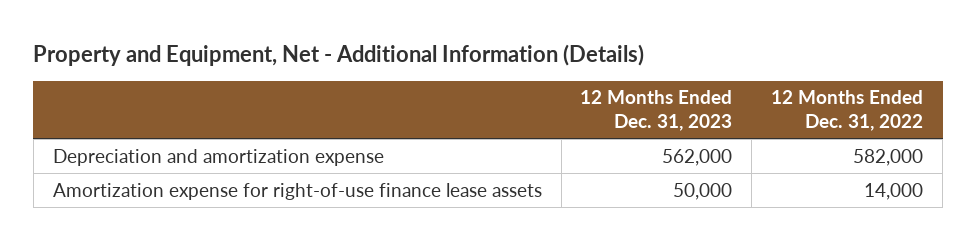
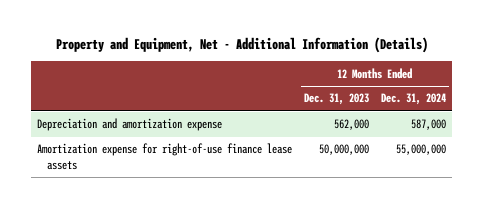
[771,90,924,132] 12 Months Ended Dec. 31, 2022 -> none
none -> [381,93,447,106] Dec. 31, 2024
[673,182,733,200] 50,000 -> [319,144,370,156] 50,000,000

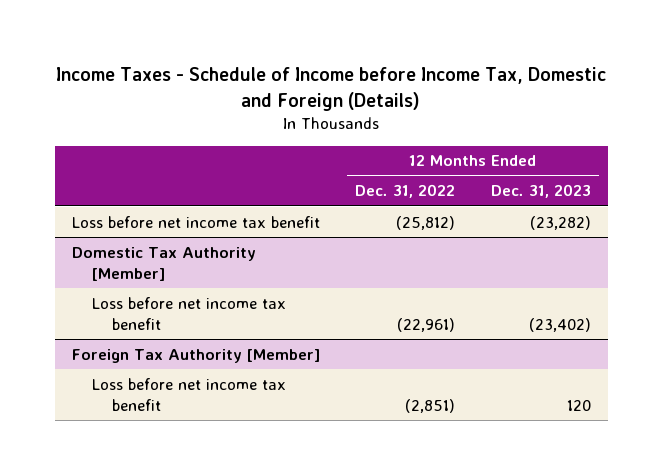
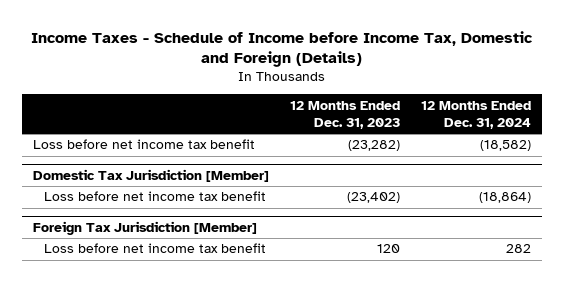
[355,184,456,199] Dec. 31, 2022 -> none
none -> [421,100,532,129] 12 Months Ended Dec. 31, 2024
[72,246,257,281] Domestic Tax Authority [Member] -> [32,168,269,182] Domestic Tax Jurisdiction [Member]
[72,348,321,363] Foreign Tax Authority [Member] -> [32,220,257,235] Foreign Tax Jurisdiction [Member]

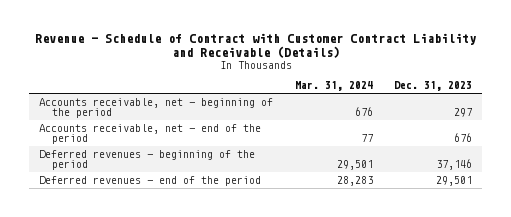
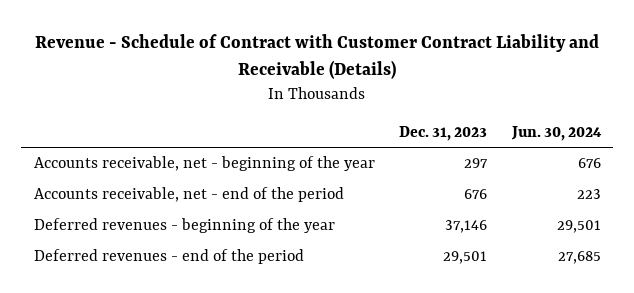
[294,81,373,92] Mar. 31, 2024 -> none
none -> [510,125,602,141] Jun. 30, 2024
[39,97,274,119] Accounts receivable, net - beginning of the period -> [33,156,375,172] Accounts receivable, net - beginning of the year
[39,149,256,171] Deferred revenues - beginning of the period -> [33,218,335,234] Deferred revenues - beginning of the year

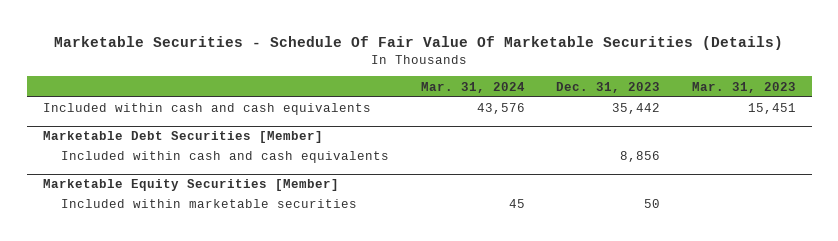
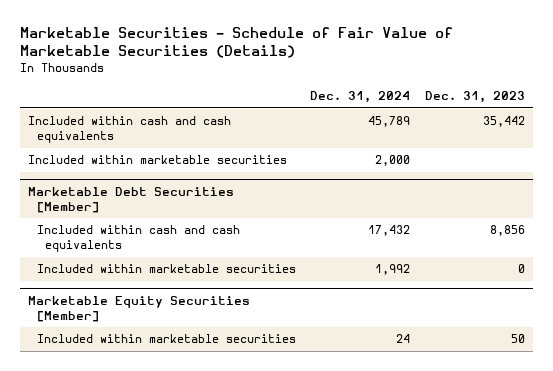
[54,35,784,50] Marketable Securities - Schedule Of Fair Value Of Marketable Securities (Details) -> [20,27,454,59] Marketable Securities - Schedule of Fair Value of Marketable Securities (Details)
[420,81,525,93] Mar. 31, 2024 -> none
[691,81,796,93] Mar. 31, 2023 -> none
none -> [310,91,411,104] Dec. 31, 2024
none -> [27,155,287,165] Included within marketable securities
none -> [36,264,296,274] Included within marketable securities

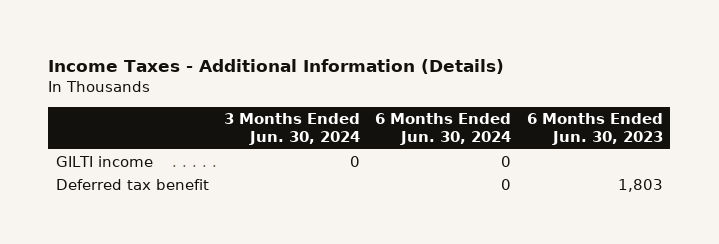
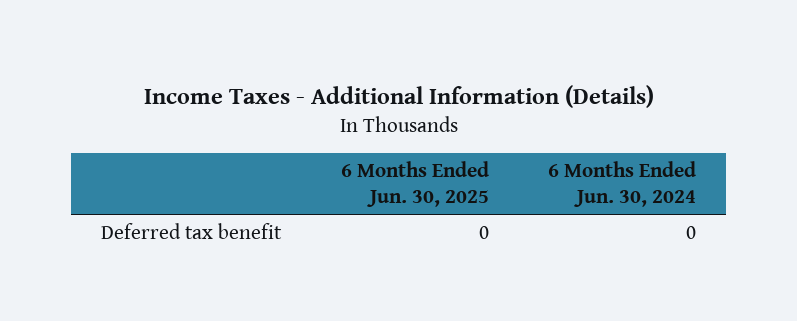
[224,112,361,146] 3 Months Ended Jun. 30, 2024 -> none
[526,112,663,146] 6 Months Ended Jun. 30, 2023 -> none
none -> [340,161,489,208] 6 Months Ended Jun. 30, 2025
[55,156,153,168] GILTI income -> none

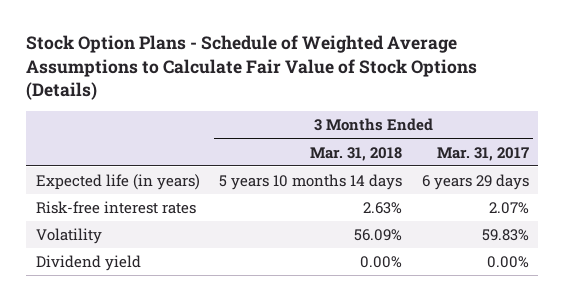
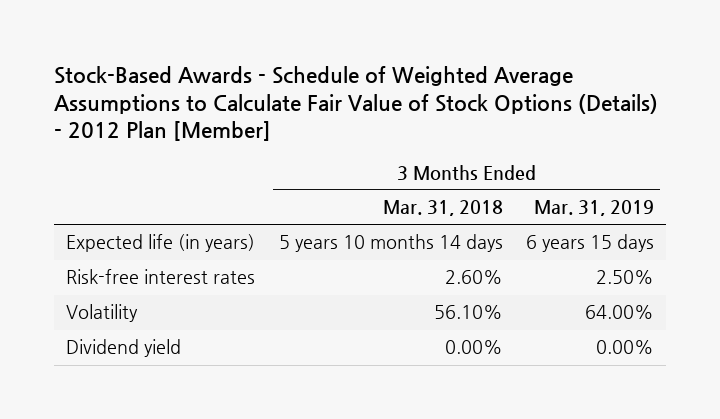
[26,35,478,101] Stock Option Plans - Schedule of Weighted Average Assumptions to Calculate Fair Value of Stock Options (Details) -> [54,65,659,142] Stock-Based Awards - Schedule of Weighted Average Assumptions to Calculate Fair Value of Stock Options (Details) - 2012 Plan [Member]
[436,146,529,161] Mar. 31, 2017 -> none
none -> [534,200,655,217] Mar. 31, 2019
[363,201,403,214] 2.63% -> [444,270,503,285] 2.60%
[354,228,403,241] 56.09% -> [433,305,503,320] 56.10%

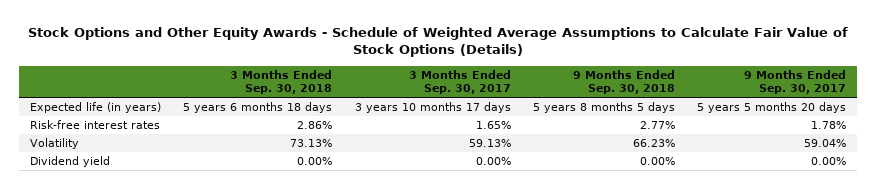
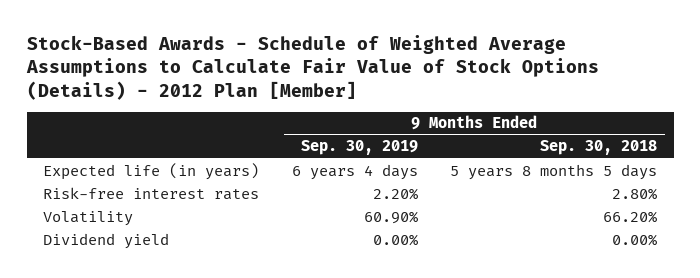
[28,26,849,58] Stock Options and Other Equity Awards - Schedule of Weighted Average Assumptions to Calculate Fair Value of Stock Options (Details) -> [25,35,599,100] Stock-Based Awards - Schedule of Weighted Average Assumptions to Calculate Fair Value of Stock Options (Details) - 2012 Plan [Member]
[230,69,333,95] 3 Months Ended Sep. 30, 2018 -> none
[408,69,511,95] 3 Months Ended Sep. 30, 2017 -> none
[743,69,846,95] 9 Months Ended Sep. 30, 2017 -> none
none -> [300,140,418,156] Sep. 30, 2019
[639,121,675,130] 2.77% -> [612,187,658,200] 2.80%
[632,139,675,148] 66.23% -> [603,210,658,223] 66.20%

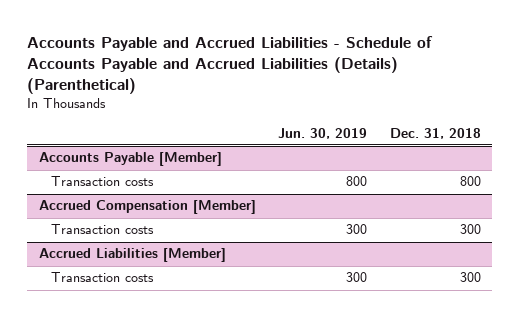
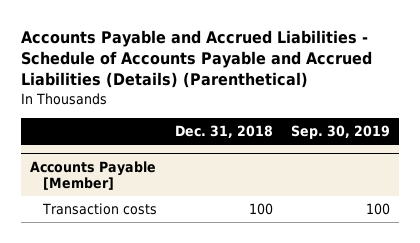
[278,127,368,139] Jun. 30, 2019 -> none
none -> [290,125,390,140] Sep. 30, 2019
[38,200,256,215] Accrued Compensation [Member] -> none
[51,224,155,235] Transaction costs -> none
[38,248,226,263] Accrued Liabilities [Member] -> none
[51,272,155,283] Transaction costs -> none
[459,176,481,187] 800 -> [248,203,273,216] 100

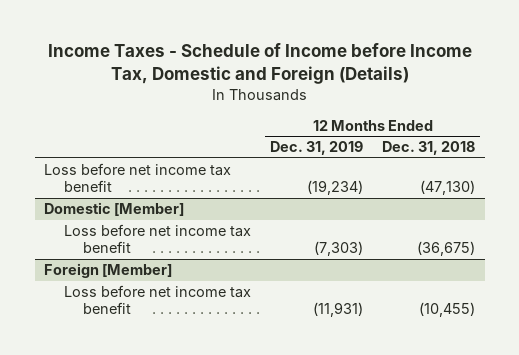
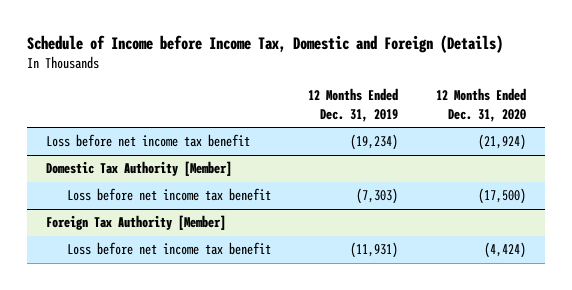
[47,43,472,85] Income Taxes - Schedule of Income before Income Tax, Domestic and Foreign (Details) -> [26,34,503,53] Schedule of Income before Income Tax, Domestic and Foreign (Details)
[382,141,476,156] Dec. 31, 2018 -> none
none -> [435,88,526,122] 12 Months Ended Dec. 31, 2020
[44,202,185,217] Domestic [Member] -> [45,161,232,177] Domestic Tax Authority [Member]
[44,263,173,279] Foreign [Member] -> [45,215,226,231] Foreign Tax Authority [Member]

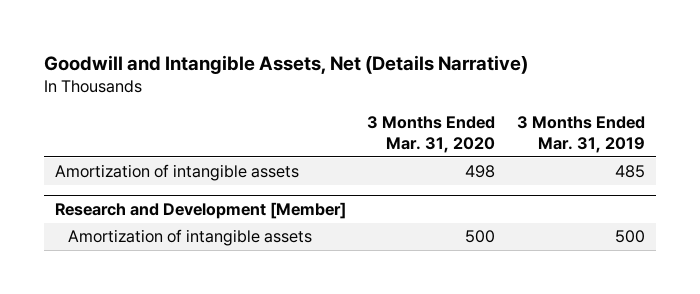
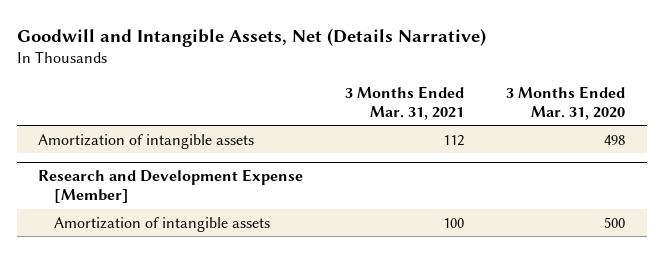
[516,116,645,154] 3 Months Ended Mar. 31, 2019 -> none
none -> [345,85,465,121] 3 Months Ended Mar. 31, 2021
[54,201,346,219] Research and Development [Member] -> [38,169,304,204] Research and Development Expense [Member]

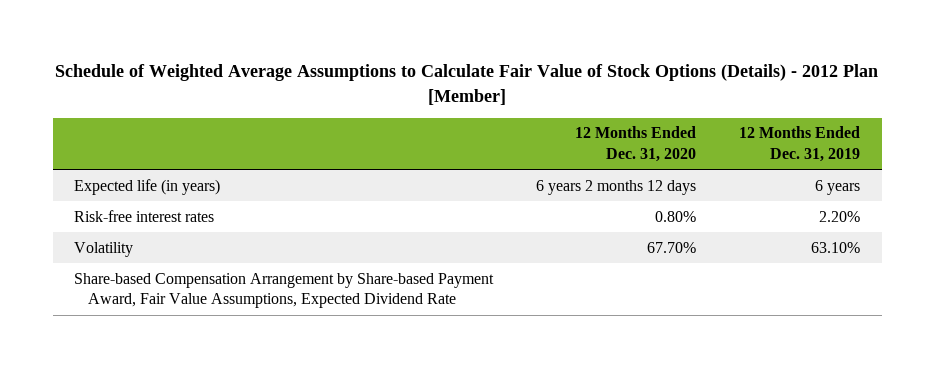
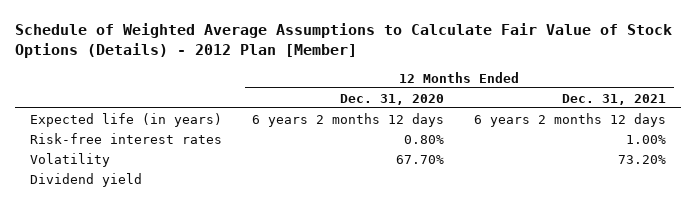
[739,126,861,162] 12 Months Ended Dec. 31, 2019 -> none
none -> [562,93,667,105] Dec. 31, 2021
[74,272,495,309] Share-based Compensation Arrangement by Share-based Payment Award, Fair Value Assumptions, Expected Dividend Rate -> [30,172,143,187] Dividend yield

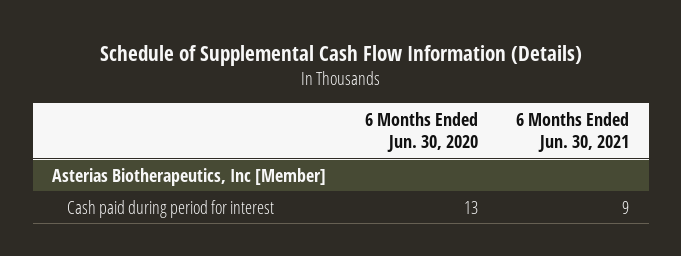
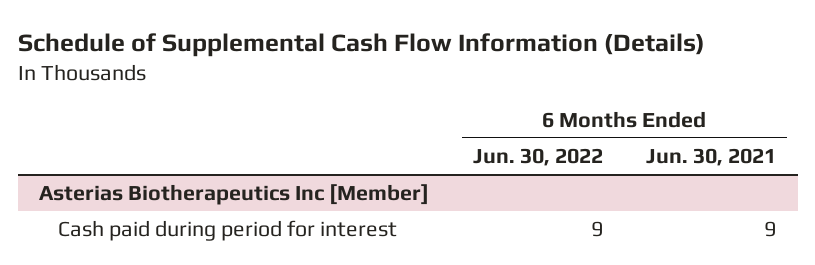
[364,111,478,153] 6 Months Ended Jun. 30, 2020 -> none
none -> [472,148,603,167] Jun. 30, 2022
[51,167,326,186] Asterias Biotherapeutics, Inc [Member] -> [39,184,430,206] Asterias Biotherapeutics Inc [Member]

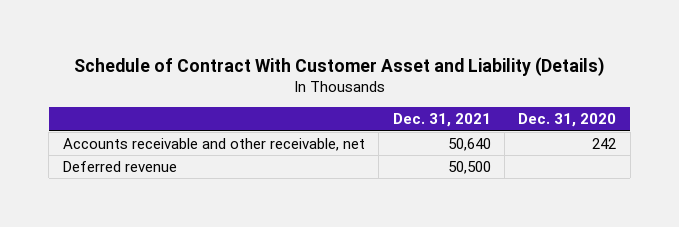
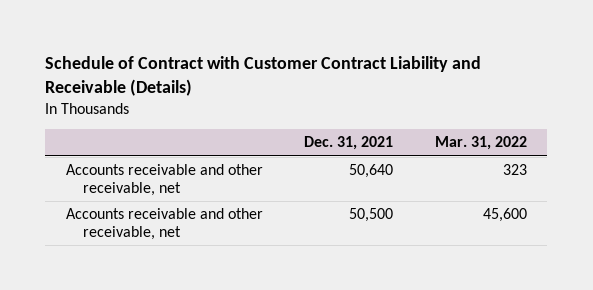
[73,57,605,77] Schedule of Contract With Customer Asset and Liability (Details) -> [45,56,482,97] Schedule of Contract with Customer Contract Liability and Receivable (Details)
[518,113,617,128] Dec. 31, 2020 -> none
none -> [434,136,527,151] Mar. 31, 2022
[62,161,177,173] Deferred revenue -> [66,208,264,241] Accounts receivable and other receivable, net

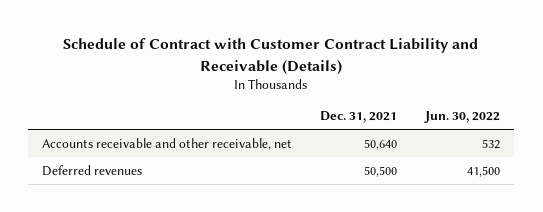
[434,136,527,151] Mar. 31, 2022 -> none
none -> [424,111,501,124] Jun. 30, 2022
[66,208,264,241] Accounts receivable and other receivable, net -> [42,164,143,176] Deferred revenues

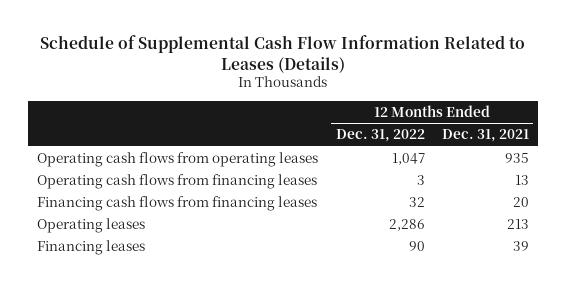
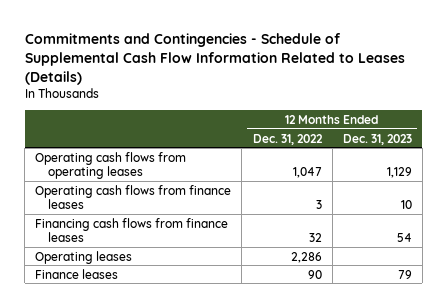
[40,34,526,73] Schedule of Supplemental Cash Flow Information Related to Leases (Details) -> [24,32,405,85] Commitments and Contingencies - Schedule of Supplemental Cash Flow Information Related to Leases (Details)
[442,129,530,143] Dec. 31, 2021 -> none
none -> [342,133,412,145] Dec. 31, 2023
[36,174,317,190] Operating cash flows from financing leases -> [35,184,232,210] Operating cash flows from finance leases
[36,196,317,212] Financing cash flows from financing leases -> [35,217,229,243] Financing cash flows from finance leases
[36,240,145,256] Financing leases -> [35,268,119,279] Finance leases

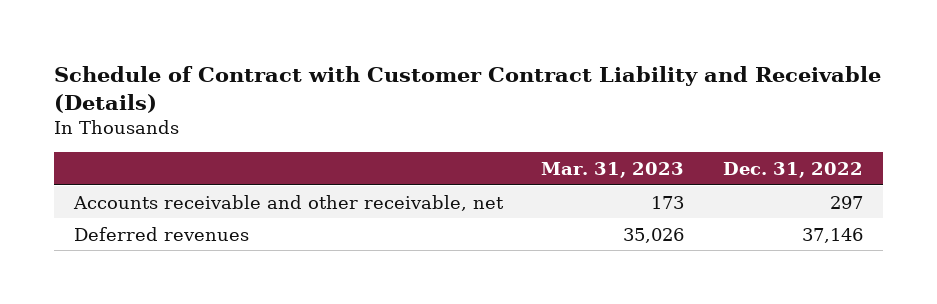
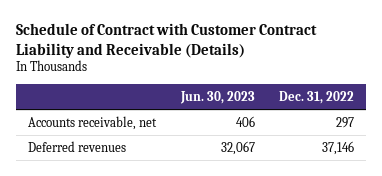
[541,162,685,179] Mar. 31, 2023 -> none
none -> [179,90,255,104] Jun. 30, 2023
[72,194,504,211] Accounts receivable and other receivable, net -> [28,115,158,130] Accounts receivable, net

